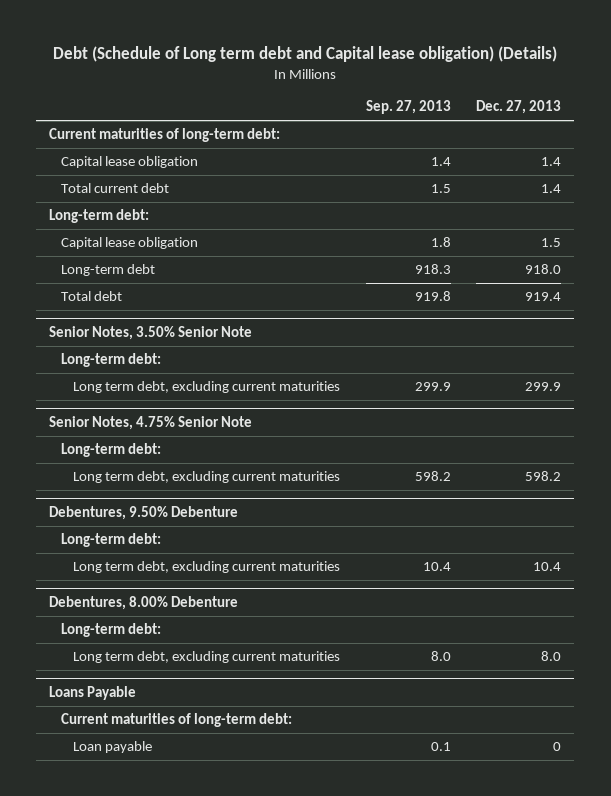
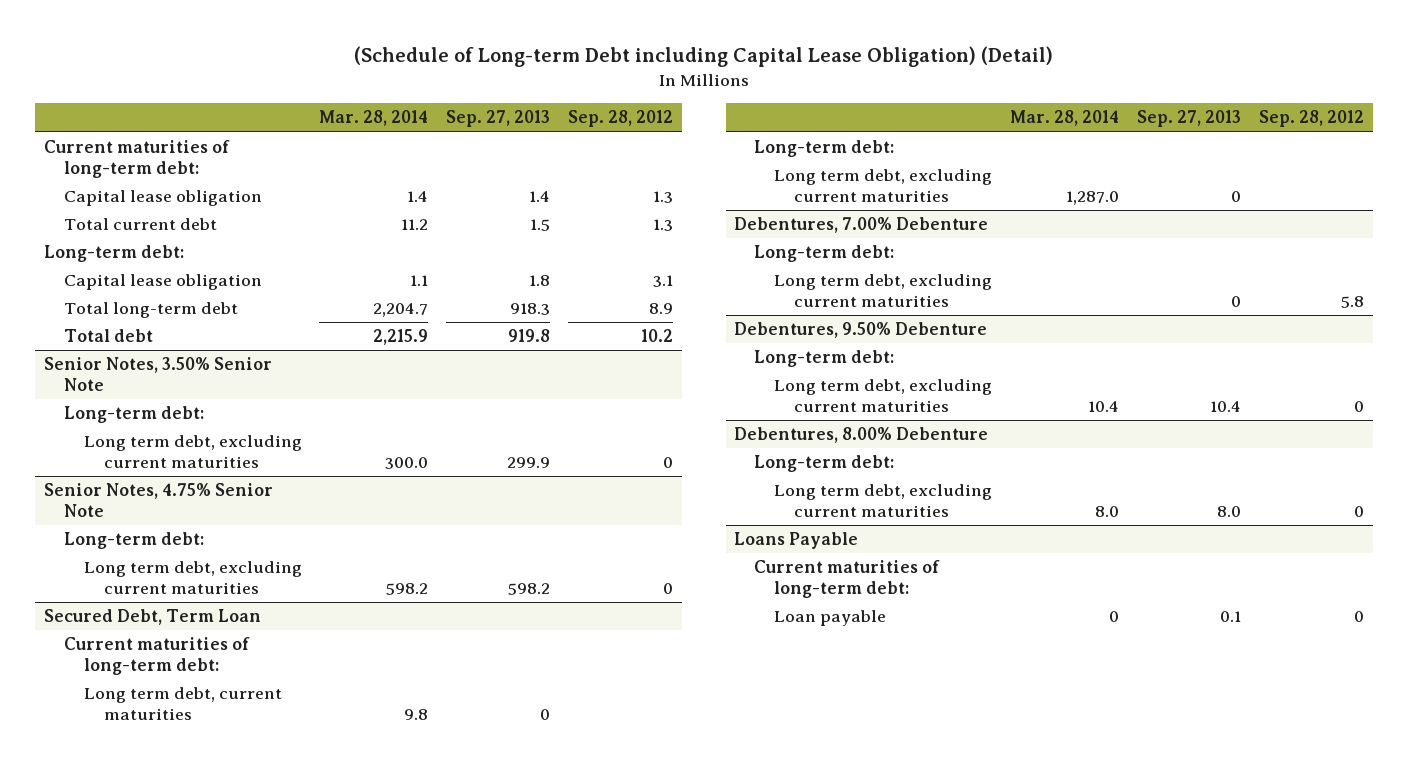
[53,45,558,62] Debt (Schedule of Long term debt and Capital lease obligation) (Details) -> [353,46,1053,68] (Schedule of Long-term Debt including Capital Lease Obligation) (Detail)
[476,100,562,115] Dec. 27, 2013 -> none
none -> [319,110,429,127] Mar. 28, 2014
none -> [567,110,673,128] Sep. 28, 2012
[60,264,155,277] Long-term debt -> [63,302,238,319] Total long-term debt
none -> [43,609,261,626] Secured Debt, Term Loan
none -> [63,637,250,676] Current maturities of long-term debt:
none -> [83,687,282,721] Long term debt, current maturities
none -> [754,140,895,158] Long-term debt:
none -> [774,169,993,203] Long term debt, excluding current maturities
none -> [734,217,989,234] Debentures, 7.00% Debenture
none -> [754,245,895,263] Long-term debt:
none -> [774,274,993,308] Long term debt, excluding current maturities

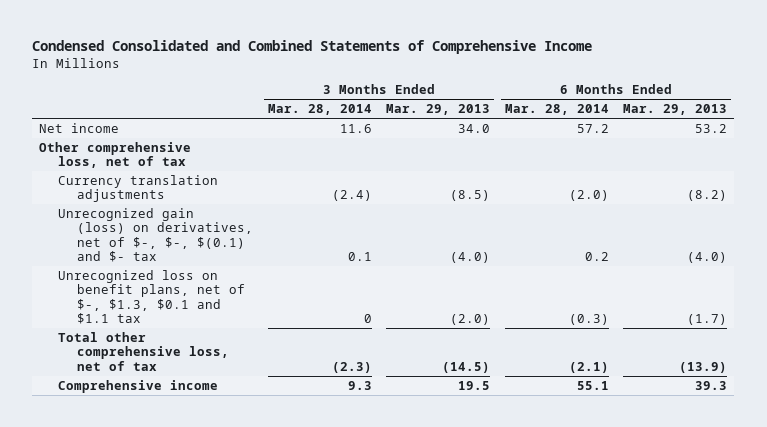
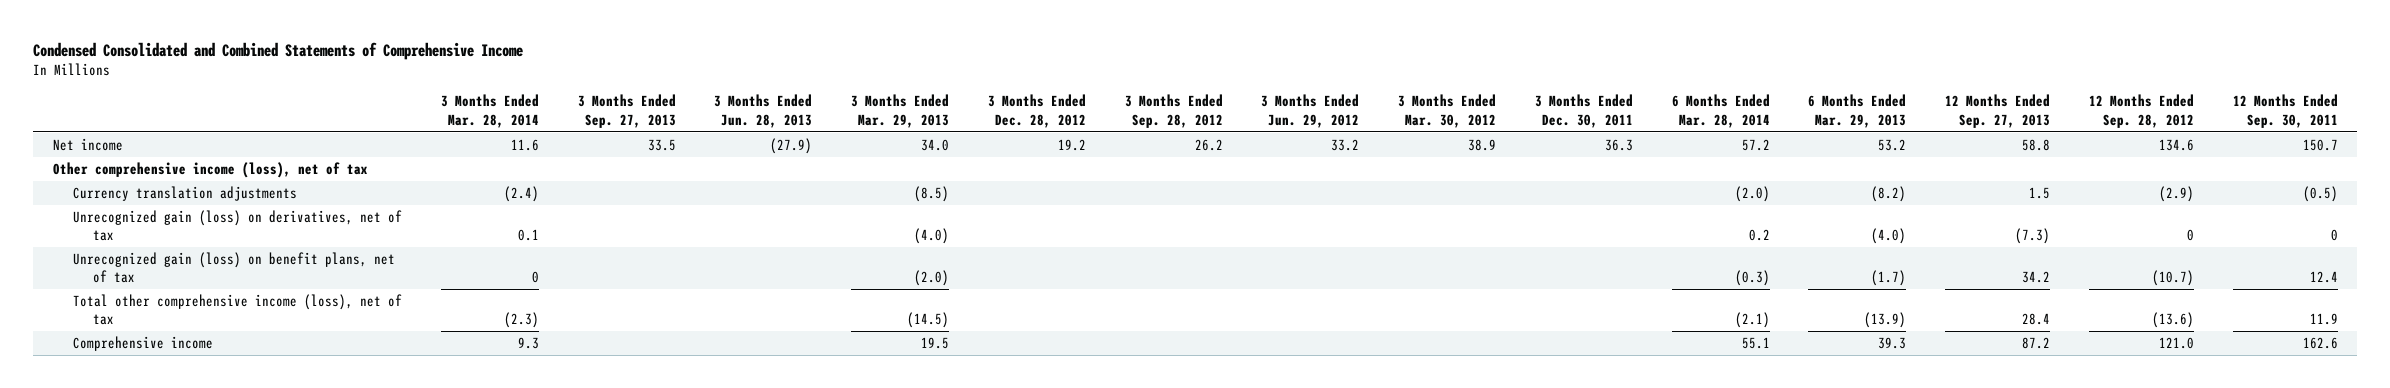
none -> [577,94,676,128] 3 Months Ended Sep. 27, 2013
none -> [714,94,813,128] 3 Months Ended Jun. 28, 2013
none -> [987,94,1086,128] 3 Months Ended Dec. 28, 2012
none -> [1124,94,1223,128] 3 Months Ended Sep. 28, 2012
none -> [1261,94,1360,128] 3 Months Ended Jun. 29, 2012
none -> [1398,94,1497,128] 3 Months Ended Mar. 30, 2012
none -> [1534,94,1633,128] 3 Months Ended Dec. 30, 2011
none -> [1945,94,2051,128] 12 Months Ended Sep. 27, 2013
none -> [2088,94,2194,128] 12 Months Ended Sep. 28, 2012
none -> [2232,94,2338,128] 12 Months Ended Sep. 30, 2011
[39,141,192,169] Other comprehensive loss, net of tax -> [52,162,368,179] Other comprehensive income (loss), net of tax
[58,207,254,263] Unrecognized gain (loss) on derivatives, net of $-, $-, $(0.1) and $- tax -> [73,210,403,242] Unrecognized gain (loss) on derivatives, net of tax
[58,269,246,325] Unrecognized loss on benefit plans, net of $-, $1.3, $0.1 and $1.1 tax -> [73,252,396,284] Unrecognized gain (loss) on benefit plans, net of tax
[58,331,230,371] Total other comprehensive loss, net of tax -> [73,294,403,326] Total other comprehensive income (loss), net of tax

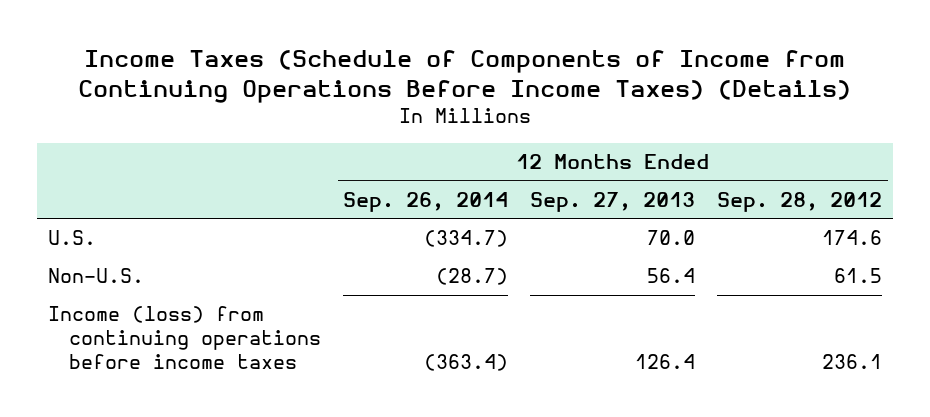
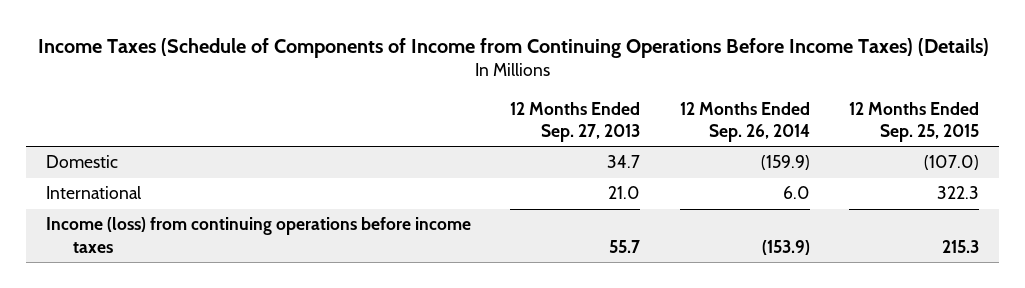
[717,191,883,212] Sep. 28, 2012 -> none
none -> [849,101,980,142] 12 Months Ended Sep. 25, 2015
[48,230,97,246] U.S. -> none
[48,268,145,284] Non-U.S. -> none
none -> [45,155,118,169] Domestic
none -> [45,186,141,200] International
[424,353,509,371] (363.4) -> [761,239,810,255] (153.9)
[635,353,696,369] 126.4 -> [609,239,641,253] 55.7

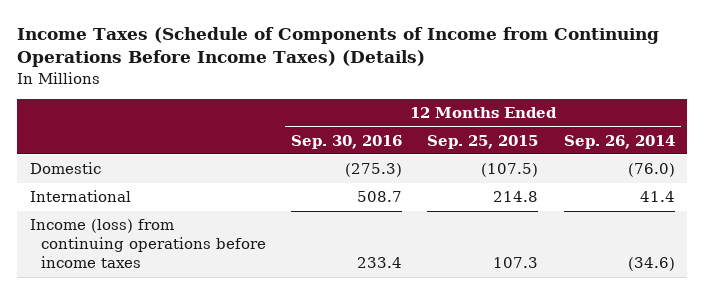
[510,101,641,142] 12 Months Ended Sep. 27, 2013 -> none
none -> [291,134,403,149] Sep. 30, 2016
[760,155,810,171] (159.9) -> [627,163,675,178] (76.0)
[924,155,980,171] (107.0) -> [481,163,539,178] (107.5)
[782,186,810,200] 6.0 -> [639,191,675,203] 41.4
[937,186,980,200] 322.3 -> [493,191,539,203] 214.8
[761,239,810,255] (153.9) -> [627,257,675,272] (34.6)
[942,239,980,253] 215.3 -> [493,257,539,269] 107.3

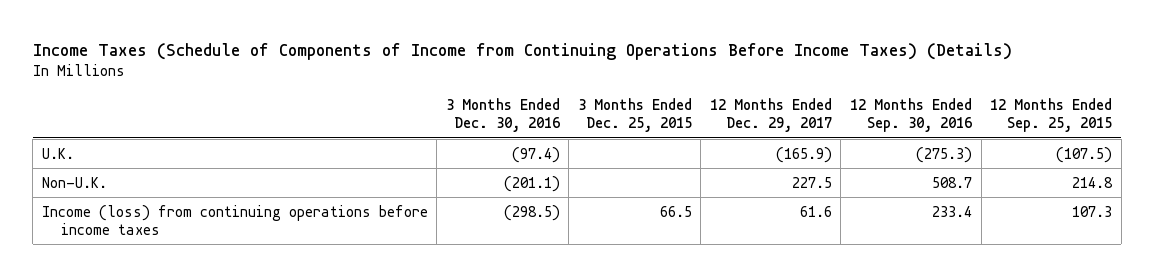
[563,134,675,149] Sep. 26, 2014 -> none
none -> [445,98,560,133] 3 Months Ended Dec. 30, 2016
none -> [577,98,692,133] 3 Months Ended Dec. 25, 2015
none -> [709,98,832,133] 12 Months Ended Dec. 29, 2017
[29,162,101,175] Domestic -> [41,147,74,159] U.K.
[29,190,131,203] International -> [41,176,107,188] Non-U.K.

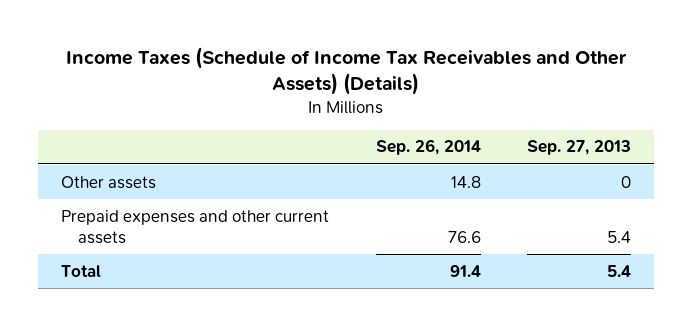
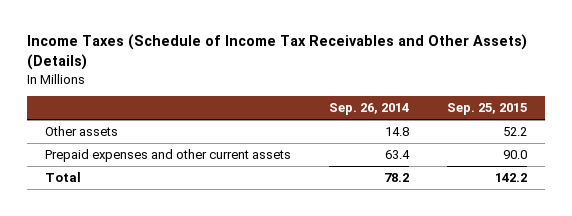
[527,140,632,156] Sep. 27, 2013 -> none
none -> [446,103,527,116] Sep. 25, 2015
[447,230,481,243] 76.6 -> [385,150,411,160] 63.4
[449,264,481,277] 91.4 -> [384,173,410,183] 78.2

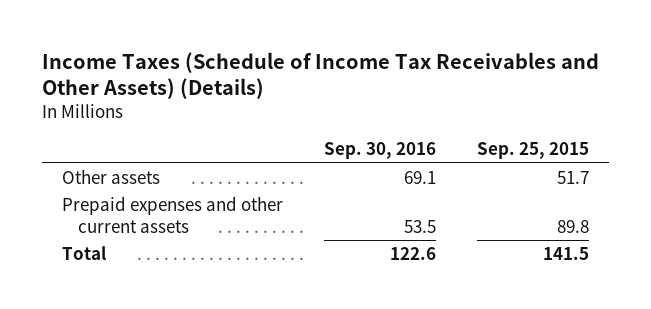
[329,103,410,116] Sep. 26, 2014 -> none
none -> [323,142,436,160] Sep. 30, 2016
[502,127,527,137] 52.2 -> [556,170,589,184] 51.7
[502,150,527,160] 90.0 -> [556,219,589,233] 89.8
[494,173,527,183] 142.2 -> [542,246,589,260] 141.5

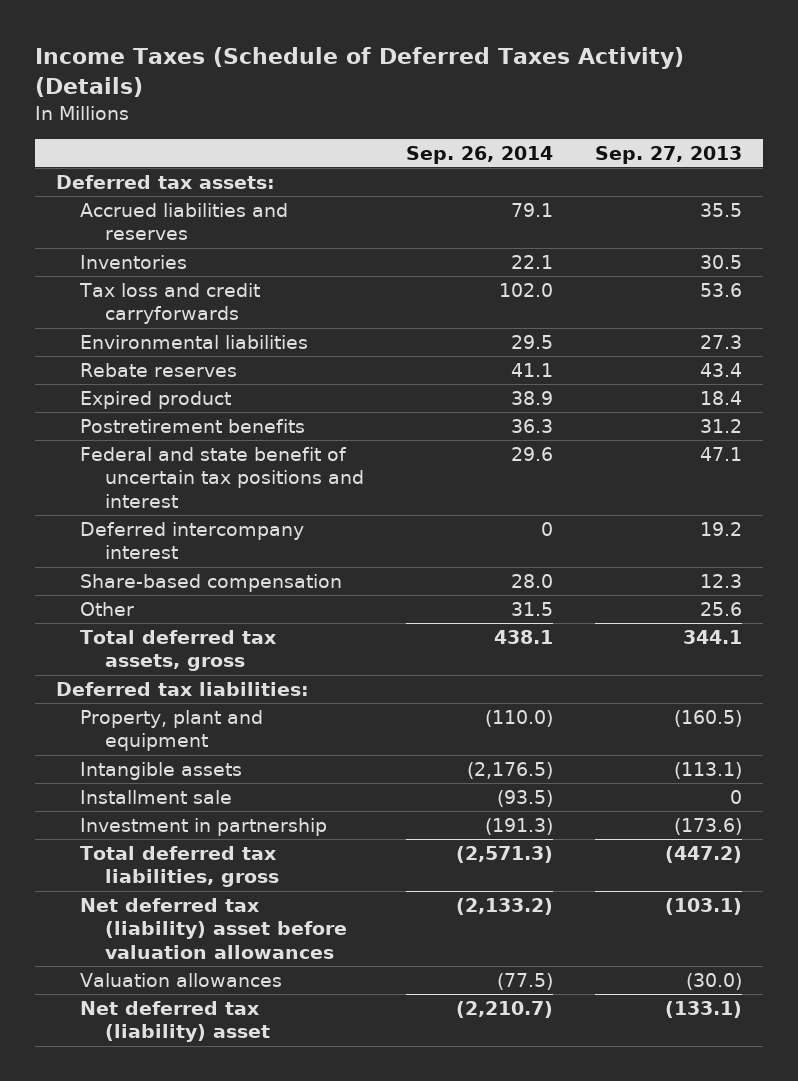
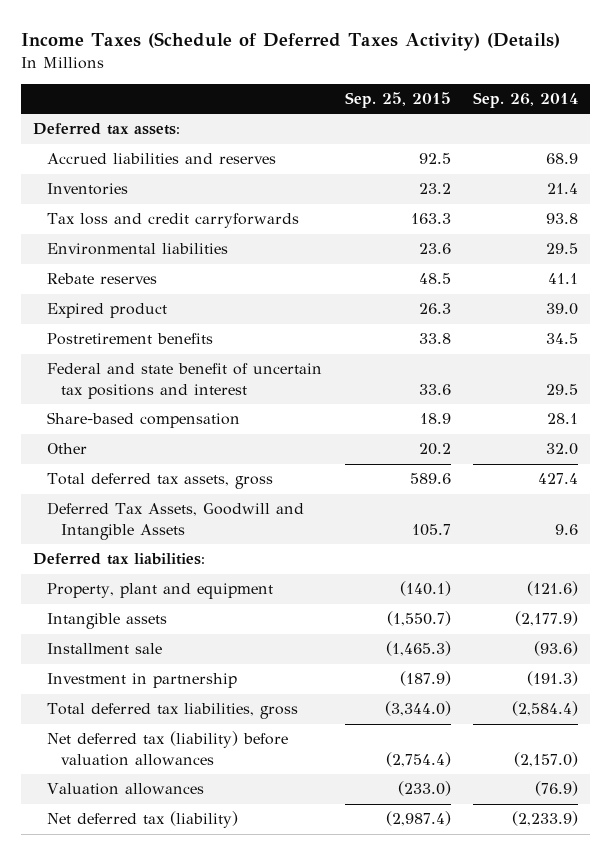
[595,145,743,164] Sep. 27, 2013 -> none
none -> [344,92,451,109] Sep. 25, 2015
[511,203,554,218] 79.1 -> [546,153,579,165] 68.9
[511,255,554,270] 22.1 -> [547,183,579,195] 21.4
[499,283,554,298] 102.0 -> [546,213,579,225] 93.8
[80,522,305,560] Deferred intercompany interest -> none
[511,391,554,406] 38.9 -> [546,303,579,316] 39.0
[511,419,554,434] 36.3 -> [546,333,579,345] 34.5
[511,447,554,462] 29.6 -> [546,383,579,395] 29.5
[511,574,554,589] 28.0 -> [547,413,579,425] 28.1
[511,602,554,617] 31.5 -> [546,443,579,456] 32.0
[494,630,554,645] 438.1 -> [538,473,579,485] 427.4
none -> [46,502,304,540] Deferred Tax Assets, Goodwill and Intangible Assets
[485,710,554,728] (110.0) -> [527,581,579,597] (121.6)
[467,762,554,780] (2,176.5) -> [515,611,579,627] (2,177.9)
[497,790,554,808] (93.5) -> [534,641,579,657] (93.6)
[456,846,554,864] (2,571.3) -> [512,701,579,717] (2,584.4)
[80,898,348,959] Net deferred tax (liability) asset before valuation allowances -> [46,731,288,766] Net deferred tax (liability) before valuation allowances
[456,898,554,916] (2,133.2) -> [514,751,579,767] (2,157.0)
[497,973,554,991] (77.5) -> [535,781,579,797] (76.9)
[80,1001,271,1043] Net deferred tax (liability) asset -> [46,811,238,829] Net deferred tax (liability)
[456,1001,554,1019] (2,210.7) -> [512,811,579,827] (2,233.9)

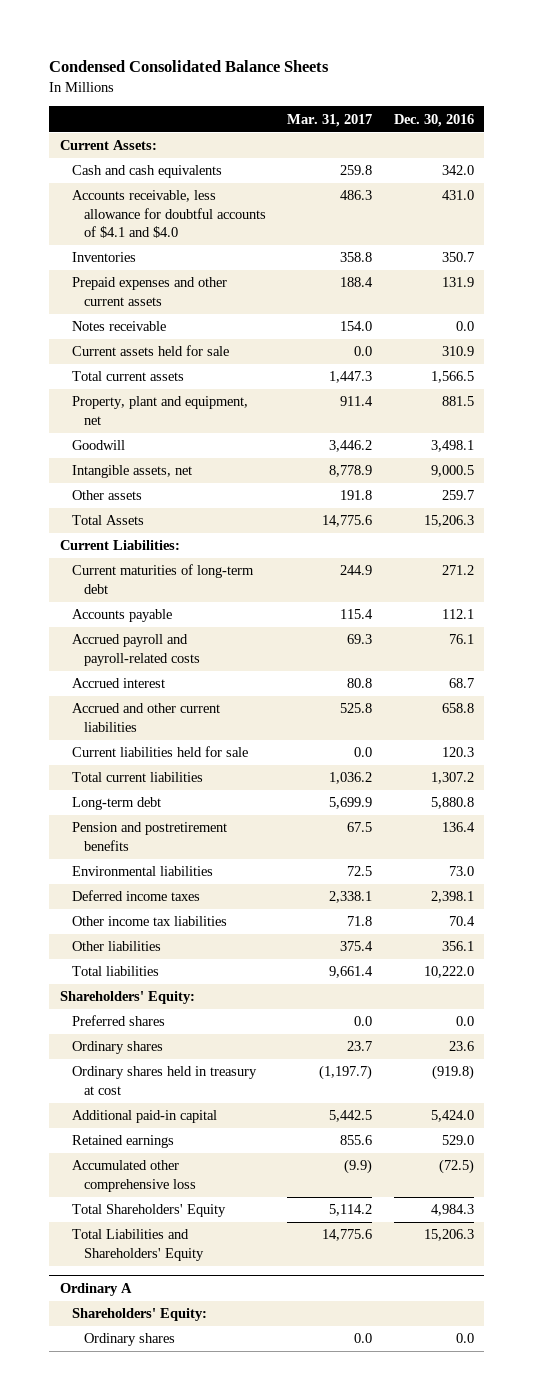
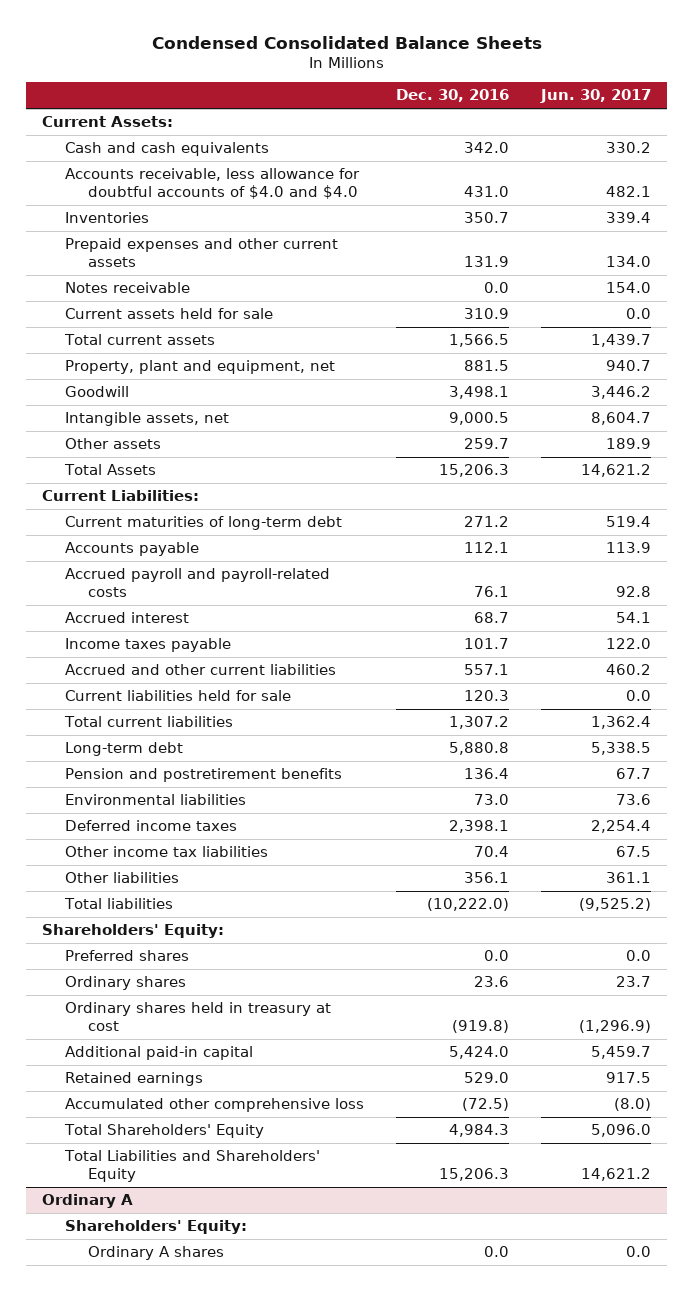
[287,113,373,127] Mar. 31, 2017 -> none
none -> [540,89,652,104] Jun. 30, 2017
[71,190,266,239] Accounts receivable, less allowance for doubtful accounts of $4.1 and $4.0 -> [65,168,361,200] Accounts receivable, less allowance for doubtful accounts of $4.0 and $4.0
none -> [65,638,232,653] Income taxes payable
[441,703,474,714] 658.8 -> [464,664,510,676] 557.1
[423,966,474,979] 10,222.0 -> [427,898,510,912] (10,222.0)
[83,1333,175,1347] Ordinary shares -> [88,1246,225,1261] Ordinary A shares

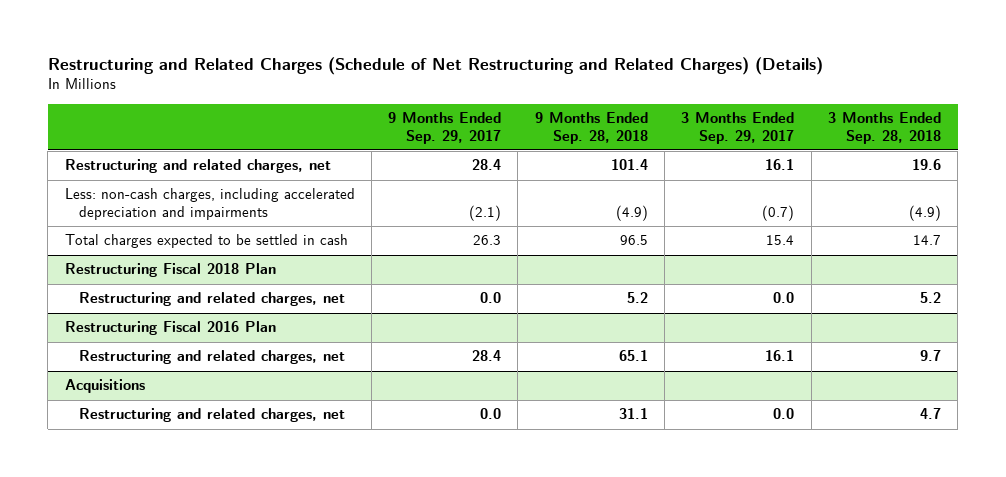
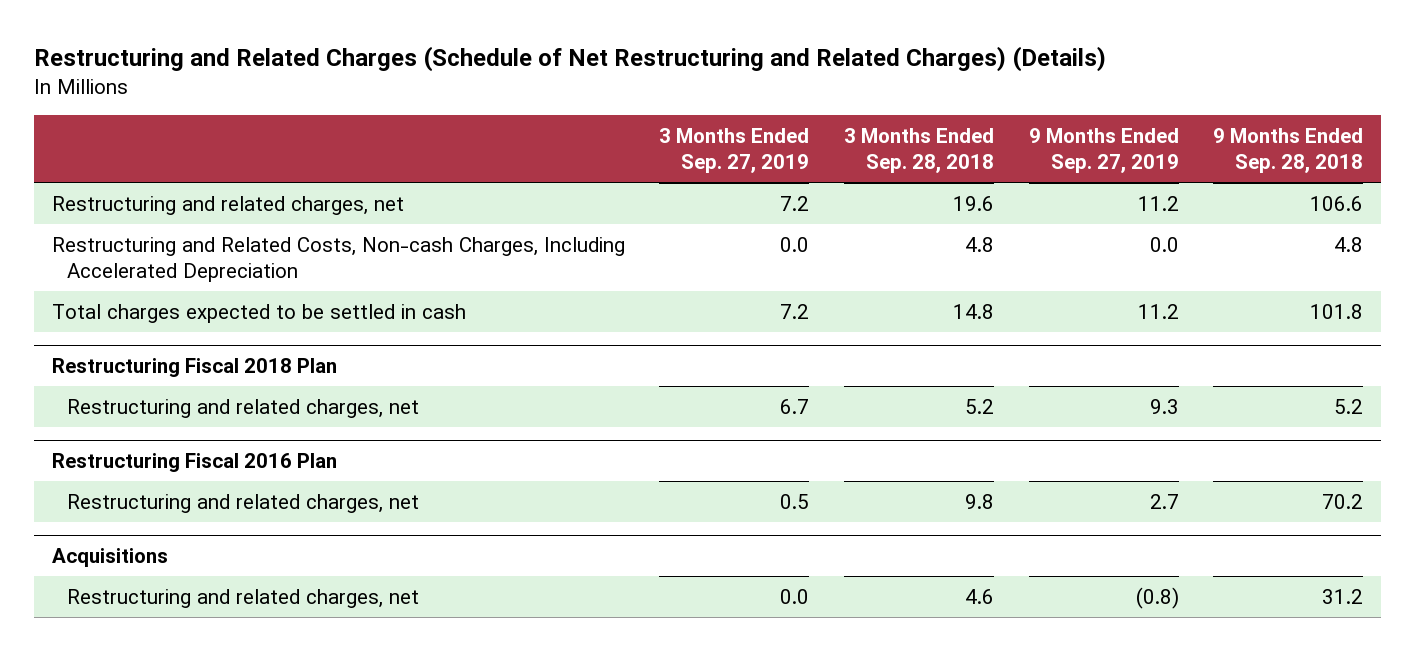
[388,112,502,144] 9 Months Ended Sep. 29, 2017 -> none
[681,112,795,144] 3 Months Ended Sep. 29, 2017 -> none
none -> [659,127,810,174] 3 Months Ended Sep. 27, 2019
none -> [1028,127,1179,174] 9 Months Ended Sep. 27, 2019
[610,159,648,171] 101.4 -> [1310,195,1364,211] 106.6
[64,188,355,220] Less: non-cash charges, including accelerated depreciation and impairments -> [51,236,625,283] Restructuring and Related Costs, Non-cash Charges, Including Accelerated Depreciation
[615,204,648,221] (4.9) -> [1334,236,1364,252] 4.8
[908,204,941,221] (4.9) -> [964,236,994,252] 4.8
[619,235,648,246] 96.5 -> [1310,303,1364,319] 101.8
[912,235,941,246] 14.7 -> [952,303,994,319] 14.8
[618,350,648,362] 65.1 -> [1322,493,1364,509] 70.2
[919,350,941,362] 9.7 -> [964,493,994,509] 9.8
[618,408,648,420] 31.1 -> [1322,588,1364,604] 31.2
[919,408,941,420] 4.7 -> [964,588,994,604] 4.6

